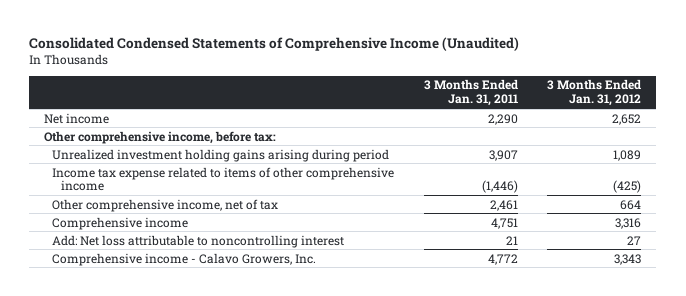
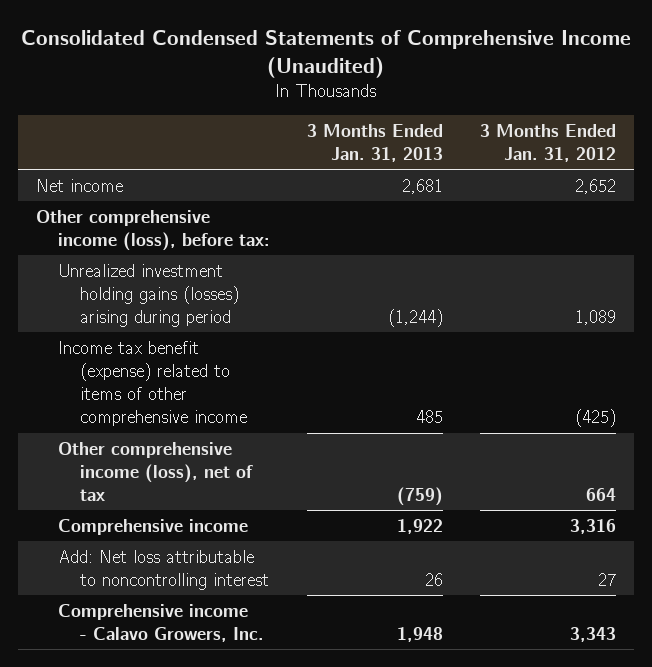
[423,79,518,107] 3 Months Ended Jan. 31, 2011 -> none
none -> [306,123,443,162] 3 Months Ended Jan. 31, 2013
[44,130,277,144] Other comprehensive income, before tax: -> [36,209,270,251] Other comprehensive income (loss), before tax:
[52,148,390,162] Unrealized investment holding gains arising during period -> [57,263,239,328] Unrealized investment holding gains (losses) arising during period
[52,166,395,192] Income tax expense related to items of other comprehensive income -> [57,340,247,427] Income tax benefit (expense) related to items of other comprehensive income
[52,198,279,212] Other comprehensive income, net of tax -> [57,441,253,502] Other comprehensive income (loss), net of tax

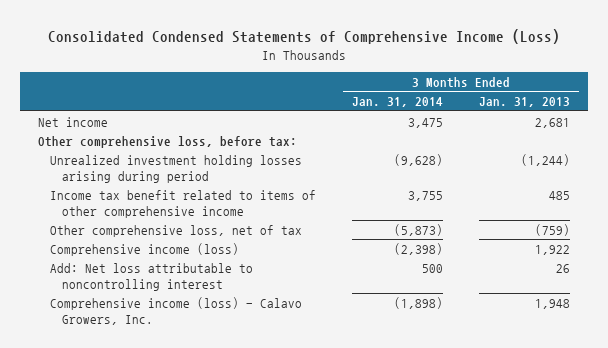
[20,30,631,79] Consolidated Condensed Statements of Comprehensive Income (Unaudited) -> [48,28,561,44] Consolidated Condensed Statements of Comprehensive Income (Loss)
[479,123,616,162] 3 Months Ended Jan. 31, 2012 -> none
none -> [352,97,444,108] Jan. 31, 2014
[36,209,270,251] Other comprehensive income (loss), before tax: -> [38,135,298,148] Other comprehensive loss, before tax:
[57,263,239,328] Unrealized investment holding gains (losses) arising during period -> [50,154,303,183] Unrealized investment holding losses arising during period
[57,340,247,427] Income tax benefit (expense) related to items of other comprehensive income -> [50,189,317,218] Income tax benefit related to items of other comprehensive income
[57,441,253,502] Other comprehensive income (loss), net of tax -> [50,224,303,237] Other comprehensive loss, net of tax
[57,518,248,535] Comprehensive income -> [50,242,240,256] Comprehensive income (loss)
[57,603,264,642] Comprehensive income - Calavo Growers, Inc. -> [50,296,303,325] Comprehensive income (loss) - Calavo Growers, Inc.

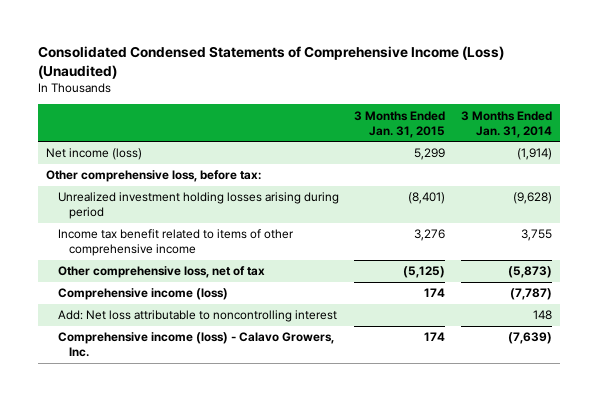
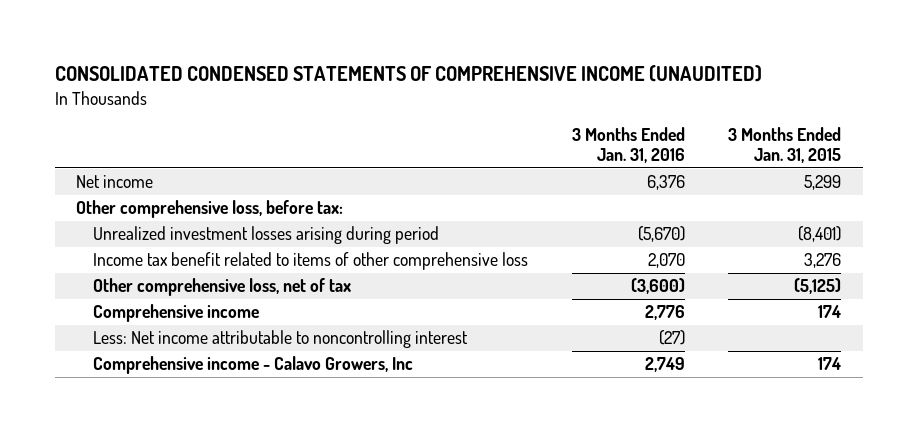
[37,45,504,79] Consolidated Condensed Statements of Comprehensive Income (Loss) (Unaudited) -> [54,65,762,83] CONSOLIDATED CONDENSED STATEMENTS OF COMPREHENSIVE INCOME (UNAUDITED)
[461,110,553,138] 3 Months Ended Jan. 31, 2014 -> none
none -> [571,127,685,164] 3 Months Ended Jan. 31, 2016
[45,148,142,161] Net income (loss) -> [76,175,154,189] Net income
[57,192,339,220] Unrealized investment holding losses arising during period -> [93,226,440,245] Unrealized investment losses arising during period
[57,229,294,257] Income tax benefit related to items of other comprehensive income -> [93,252,529,271] Income tax benefit related to items of other comprehensive loss
[57,288,228,301] Comprehensive income (loss) -> [93,304,260,323] Comprehensive income
[57,310,337,323] Add: Net loss attributable to noncontrolling interest -> [93,330,469,349] Less: Net income attributable to noncontrolling interest
[57,332,334,358] Comprehensive income (loss) - Calavo Growers, Inc. -> [93,356,414,375] Comprehensive income - Calavo Growers, Inc

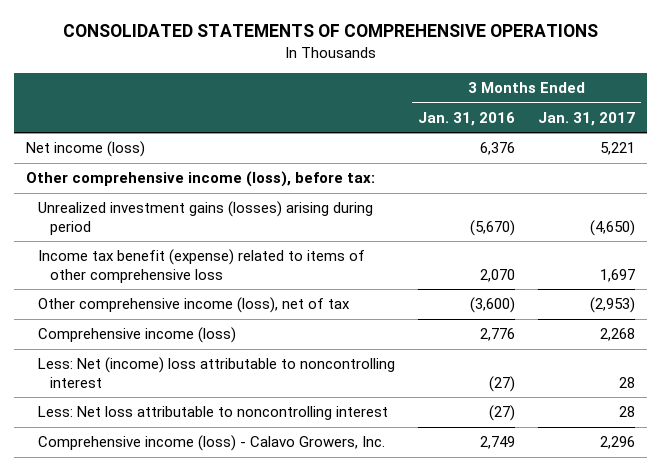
[54,65,762,83] CONSOLIDATED CONDENSED STATEMENTS OF COMPREHENSIVE INCOME (UNAUDITED) -> [62,24,598,38] CONSOLIDATED STATEMENTS OF COMPREHENSIVE OPERATIONS
[728,127,842,164] 3 Months Ended Jan. 31, 2015 -> none
none -> [538,111,636,126] Jan. 31, 2017
[76,175,154,189] Net income -> [25,141,145,158] Net income (loss)
[76,200,344,219] Other comprehensive loss, before tax: -> [25,171,375,188] Other comprehensive income (loss), before tax:
[93,226,440,245] Unrealized investment losses arising during period -> [37,201,373,235] Unrealized investment gains (losses) arising during period
[93,252,529,271] Income tax benefit related to items of other comprehensive loss -> [37,249,365,283] Income tax benefit (expense) related to items of other comprehensive loss
[93,278,352,297] Other comprehensive loss, net of tax -> [37,297,350,314] Other comprehensive income (loss), net of tax
[93,304,260,323] Comprehensive income -> [37,327,236,344] Comprehensive income (loss)
[93,330,469,349] Less: Net income attributable to noncontrolling interest -> [37,357,395,388] Less: Net (income) loss attributable to noncontrolling interest
none -> [37,406,388,421] Less: Net loss attributable to noncontrolling interest
[93,356,414,375] Comprehensive income - Calavo Growers, Inc -> [37,435,385,452] Comprehensive income (loss) - Calavo Growers, Inc.

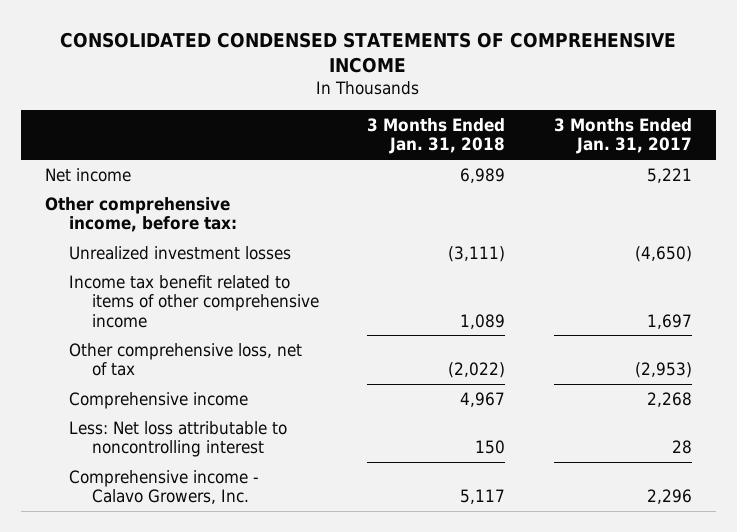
[62,24,598,38] CONSOLIDATED STATEMENTS OF COMPREHENSIVE OPERATIONS -> [60,31,677,73] CONSOLIDATED CONDENSED STATEMENTS OF COMPREHENSIVE INCOME
[418,111,516,126] Jan. 31, 2016 -> none
none -> [367,118,506,155] 3 Months Ended Jan. 31, 2018
[37,357,395,388] Less: Net (income) loss attributable to noncontrolling interest -> none
[25,141,145,158] Net income (loss) -> [45,167,132,182] Net income
[25,171,375,188] Other comprehensive income (loss), before tax: -> [45,196,237,233] Other comprehensive income, before tax:
[37,201,373,235] Unrealized investment gains (losses) arising during period -> [68,245,291,260] Unrealized investment losses
[37,249,365,283] Income tax benefit (expense) related to items of other comprehensive loss -> [68,274,319,328] Income tax benefit related to items of other comprehensive income
[37,297,350,314] Other comprehensive income (loss), net of tax -> [68,342,302,377] Other comprehensive loss, net of tax
[37,327,236,344] Comprehensive income (loss) -> [68,391,248,409] Comprehensive income
[37,435,385,452] Comprehensive income (loss) - Calavo Growers, Inc. -> [68,469,259,505] Comprehensive income - Calavo Growers, Inc.

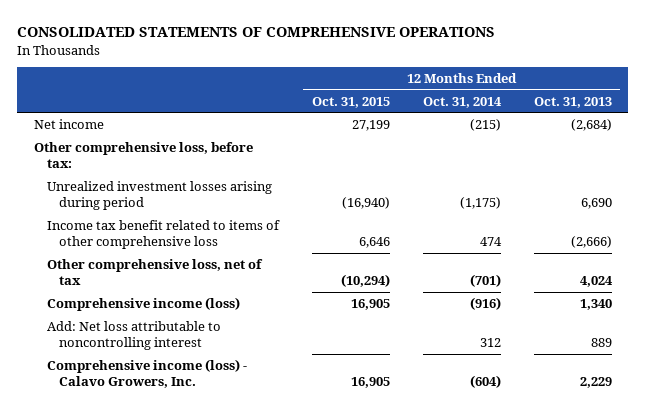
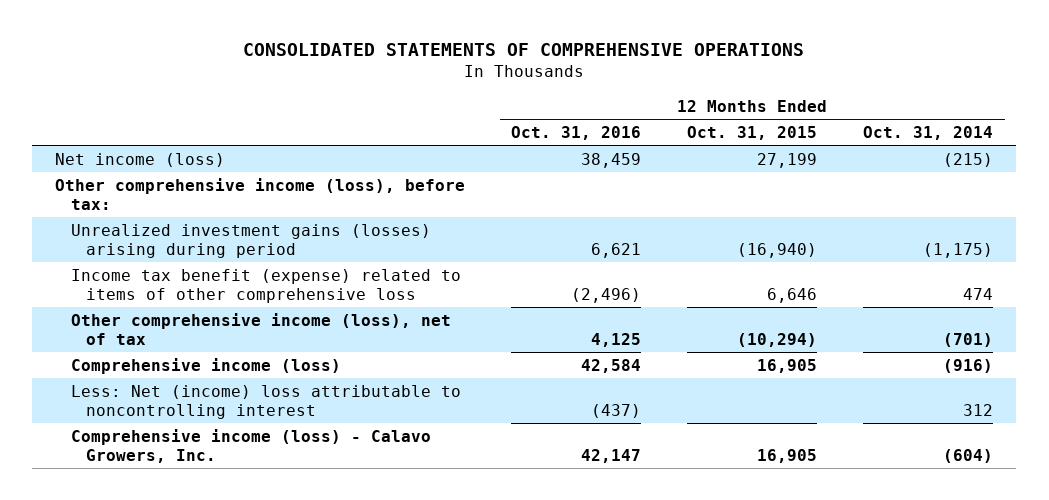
[533,96,612,108] Oct. 31, 2013 -> none
none -> [511,125,642,140] Oct. 31, 2016
[34,118,105,129] Net income -> [55,152,226,167] Net income (loss)
[34,141,254,169] Other comprehensive loss, before tax: -> [55,177,466,210] Other comprehensive income (loss), before tax:
[46,180,272,211] Unrealized investment losses arising during period -> [70,223,431,258] Unrealized investment gains (losses) arising during period
[46,219,280,250] Income tax benefit related to items of other comprehensive loss -> [70,268,461,303] Income tax benefit (expense) related to items of other comprehensive loss
[46,258,263,286] Other comprehensive loss, net of tax -> [70,312,451,345] Other comprehensive income (loss), net of tax
[46,320,221,351] Add: Net loss attributable to noncontrolling interest -> [70,384,461,419] Less: Net (income) loss attributable to noncontrolling interest

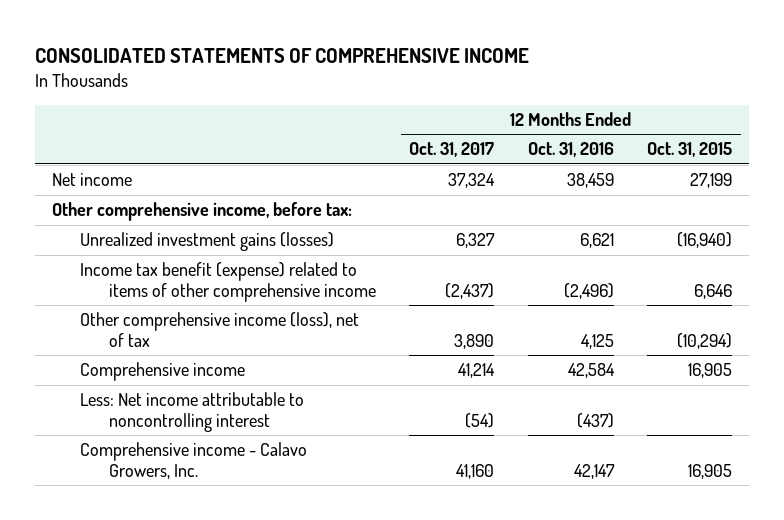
[243,43,805,57] CONSOLIDATED STATEMENTS OF COMPREHENSIVE OPERATIONS -> [35,47,530,63] CONSOLIDATED STATEMENTS OF COMPREHENSIVE INCOME
[863,125,994,140] Oct. 31, 2014 -> none
none -> [409,142,495,158] Oct. 31, 2017
[55,152,226,167] Net income (loss) -> [52,173,133,187] Net income
[55,177,466,210] Other comprehensive income (loss), before tax: -> [52,202,353,222] Other comprehensive income, before tax:
[70,223,431,258] Unrealized investment gains (losses) arising during period -> [80,232,335,252] Unrealized investment gains (losses)
[70,268,461,303] Income tax benefit (expense) related to items of other comprehensive loss -> [80,262,376,303] Income tax benefit (expense) related to items of other comprehensive income
[70,357,341,374] Comprehensive income (loss) -> [80,362,246,382] Comprehensive income
[70,384,461,419] Less: Net (income) loss attributable to noncontrolling interest -> [80,392,305,433] Less: Net income attributable to noncontrolling interest
[70,428,431,463] Comprehensive income (loss) - Calavo Growers, Inc. -> [80,442,308,480] Comprehensive income - Calavo Growers, Inc.

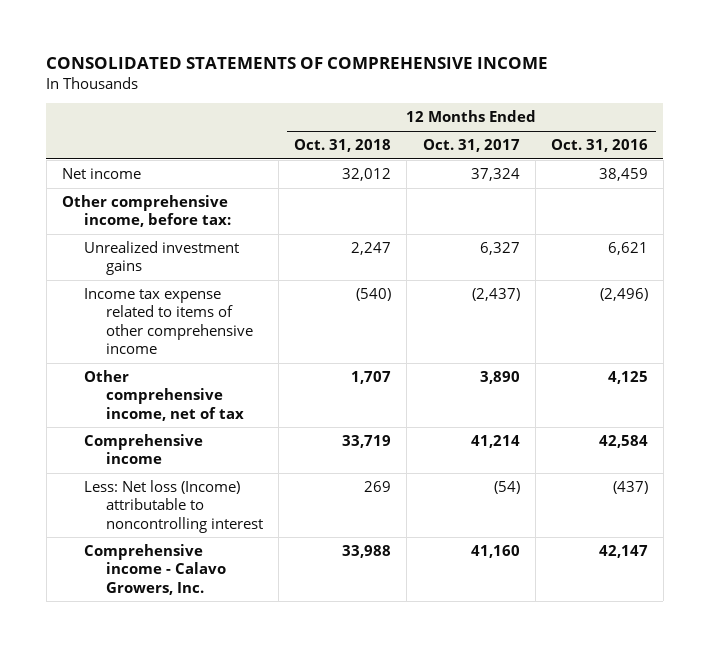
[647,142,733,158] Oct. 31, 2015 -> none
none -> [294,139,392,153] Oct. 31, 2018
[80,232,335,252] Unrealized investment gains (losses) -> [84,240,240,276] Unrealized investment gains
[80,262,376,303] Income tax benefit (expense) related to items of other comprehensive income -> [84,287,254,355] Income tax expense related to items of other comprehensive income
[80,312,360,348] Other comprehensive income (loss), net of tax -> [84,369,245,421] Other comprehensive income, net of tax
[80,392,305,433] Less: Net income attributable to noncontrolling interest -> [84,479,264,533] Less: Net loss (Income) attributable to noncontrolling interest

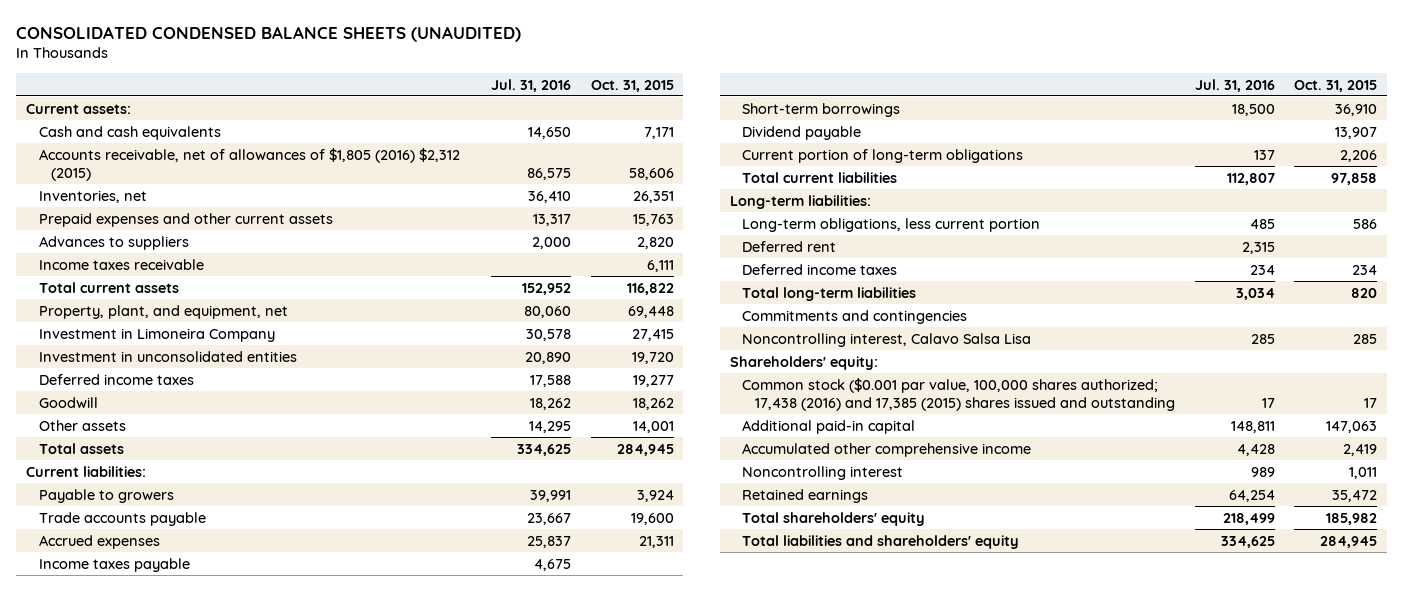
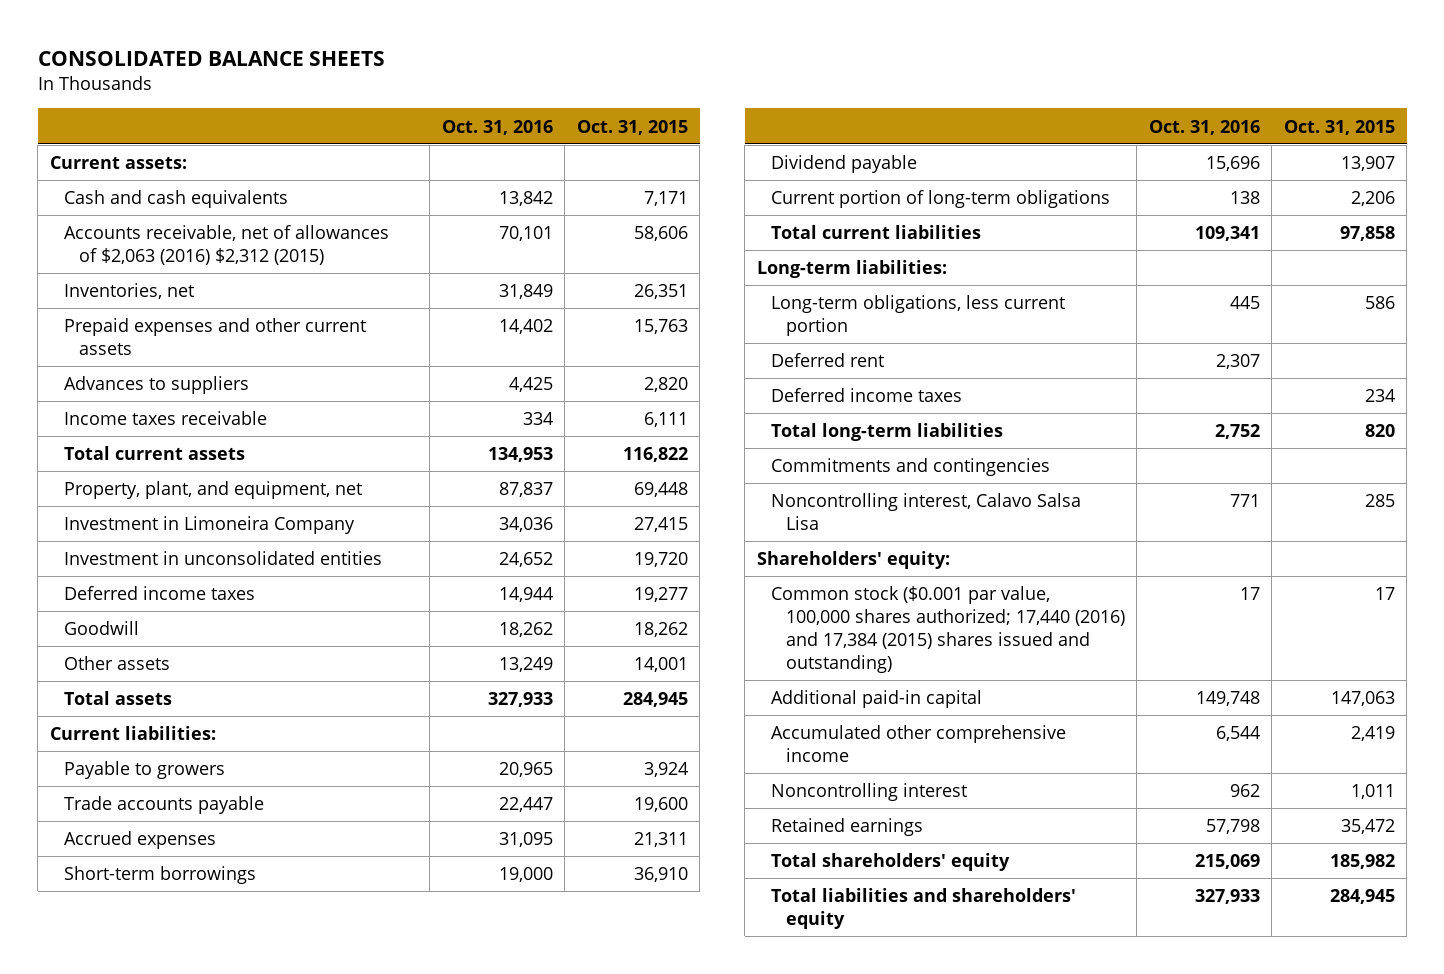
[16,25,522,42] CONSOLIDATED CONDENSED BALANCE SHEETS (UNAUDITED) -> [37,50,385,66] CONSOLIDATED BALANCE SHEETS
[490,78,571,92] Jul. 31, 2016 -> none
none -> [441,119,553,135] Oct. 31, 2016
[38,147,460,182] Accounts receivable, net of allowances of $1,805 (2016) $2,312 (2015) -> [64,225,390,266] Accounts receivable, net of allowances of $2,063 (2016) $2,312 (2015)
[38,557,190,572] Income taxes payable -> none
[742,377,1176,412] Common stock ($0.001 par value, 100,000 shares authorized; 17,438 (2016) and 17,385 (2015) shares issued and outstanding -> [771,586,1126,674] Common stock ($0.001 par value, 100,000 shares authorized; 17,440 (2016) and 17,384 (2015) shares issued and outstanding)

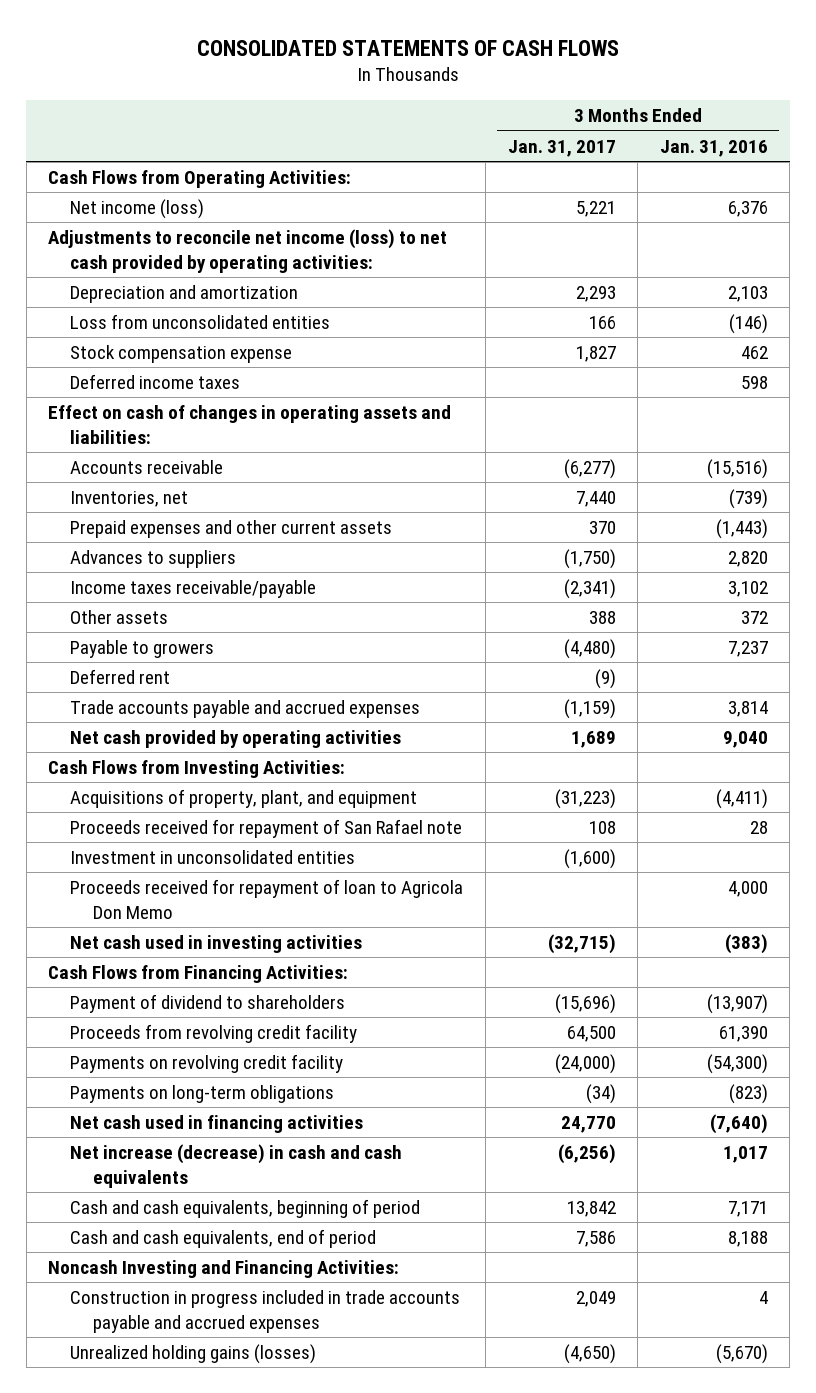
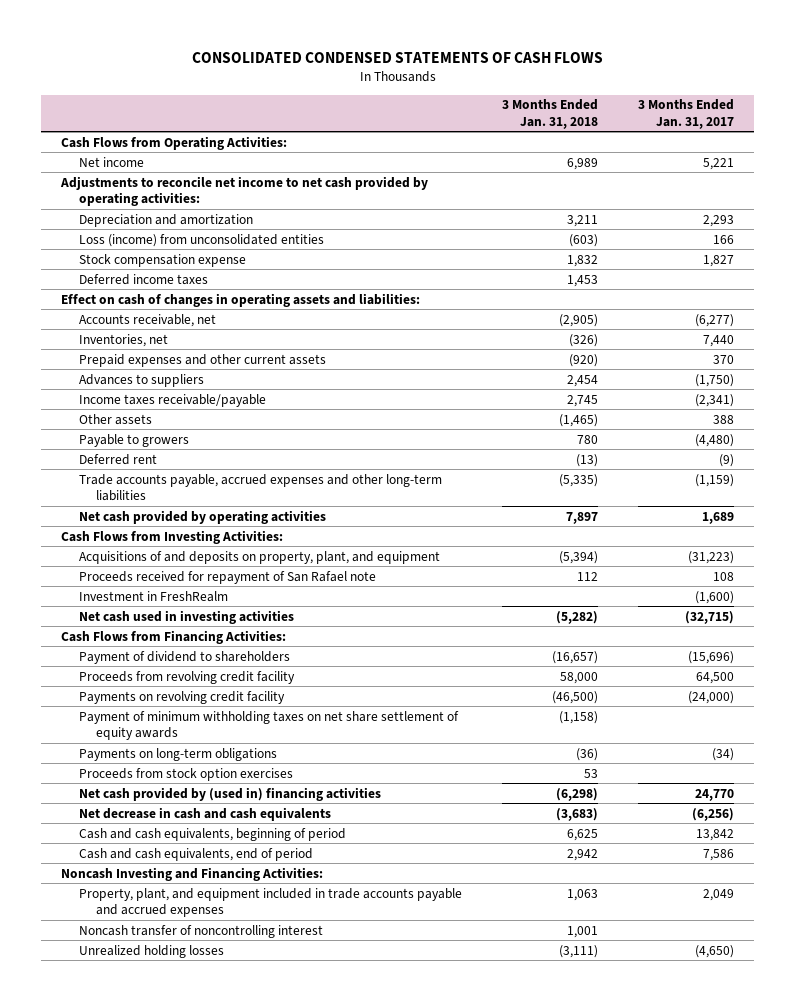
[197,39,620,56] CONSOLIDATED STATEMENTS OF CASH FLOWS -> [191,51,603,63] CONSOLIDATED CONDENSED STATEMENTS OF CASH FLOWS
[659,139,768,157] Jan. 31, 2016 -> none
none -> [501,99,598,129] 3 Months Ended Jan. 31, 2018
[70,198,205,219] Net income (loss) -> [78,156,144,167] Net income
[48,228,448,273] Adjustments to reconcile net income (loss) to net cash provided by operating activities: -> [60,175,429,207] Adjustments to reconcile net income to net cash provided by operating activities:
[70,313,331,329] Loss from unconsolidated entities -> [78,233,324,247] Loss (income) from unconsolidated entities
[70,459,224,474] Accounts receivable -> [78,313,216,327] Accounts receivable, net
[70,699,421,718] Trade accounts payable and accrued expenses -> [78,473,442,502] Trade accounts payable, accrued expenses and other long-term liabilities
[70,788,418,808] Acquisitions of property, plant, and equipment -> [78,550,440,564] Acquisitions of and deposits on property, plant, and equipment
[70,878,464,919] Proceeds received for repayment of loan to Agricola Don Memo -> none
[70,849,356,864] Investment in unconsolidated entities -> [78,590,228,602] Investment in FreshRealm
none -> [78,710,459,741] Payment of minimum withholding taxes on net share settlement of equity awards
none -> [78,767,293,781] Proceeds from stock option exercises
[70,1114,364,1133] Net cash used in financing activities -> [78,786,381,801] Net cash provided by (used in) financing activities
[70,1143,403,1188] Net increase (decrease) in cash and cash equivalents -> [78,806,331,821] Net decrease in cash and cash equivalents
[70,1289,461,1333] Construction in progress included in trade accounts payable and accrued expenses -> [78,887,462,918] Property, plant, and equipment included in trade accounts payable and accrued expenses
none -> [78,924,323,938] Noncash transfer of noncontrolling interest
[70,1343,317,1364] Unrealized holding gains (losses) -> [78,944,224,958] Unrealized holding losses

